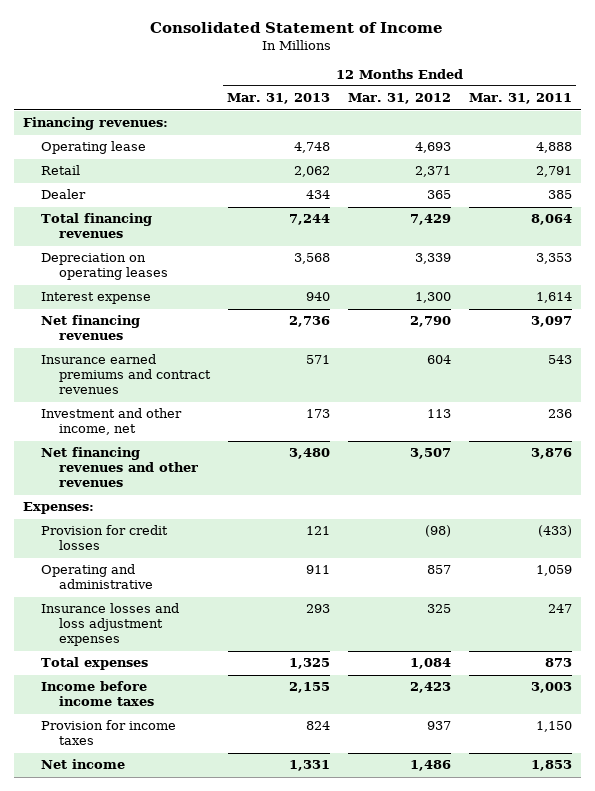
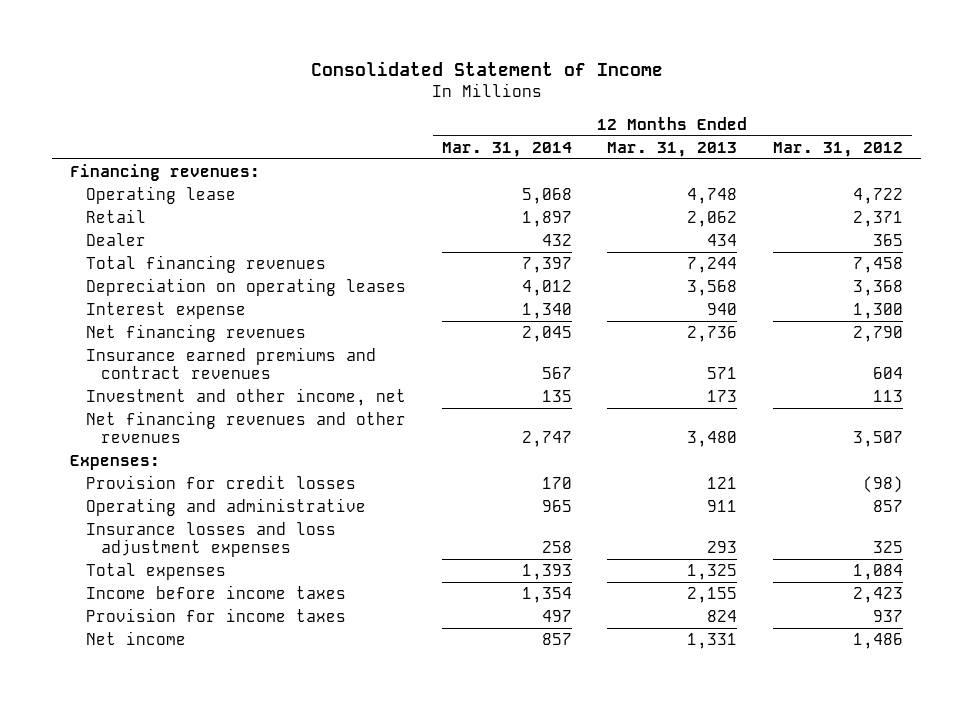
[468,93,572,105] Mar. 31, 2011 -> none
none -> [441,141,572,157] Mar. 31, 2014
[415,142,452,154] 4,693 -> [853,187,904,204] 4,722
[410,214,452,226] 7,429 -> [853,256,904,273] 7,458
[415,253,452,265] 3,339 -> [853,279,904,296] 3,368

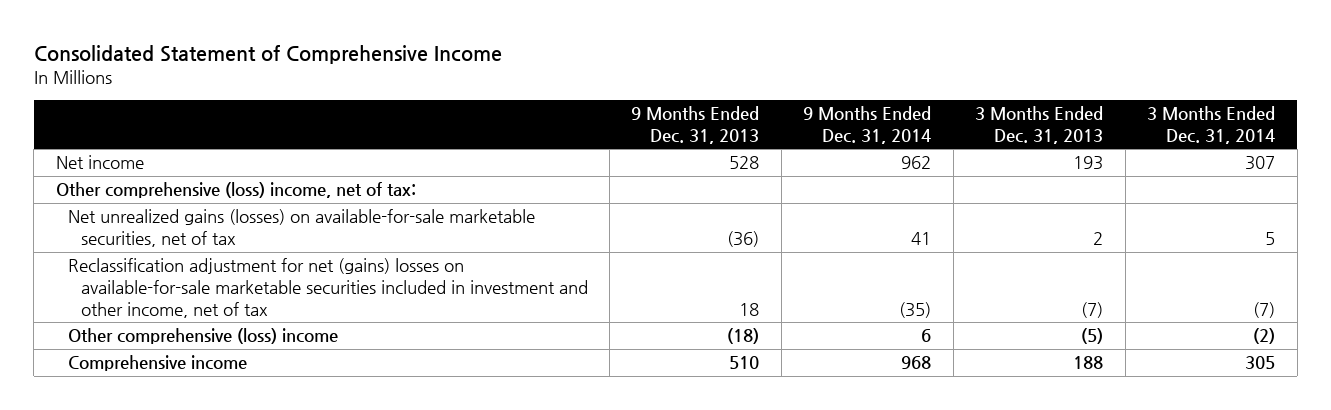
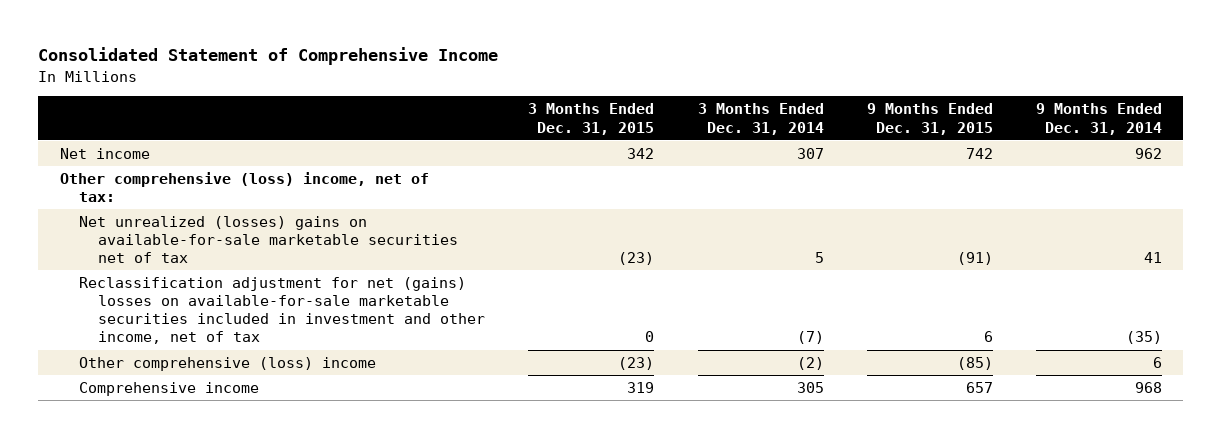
[631,106,760,144] 9 Months Ended Dec. 31, 2013 -> none
[975,106,1104,144] 3 Months Ended Dec. 31, 2013 -> none
none -> [528,103,655,135] 3 Months Ended Dec. 31, 2015
none -> [866,103,993,135] 9 Months Ended Dec. 31, 2015
[68,209,536,248] Net unrealized gains (losses) on available-for-sale marketable securities, net of tax -> [79,216,459,264] Net unrealized (losses) gains on available-for-sale marketable securities net of tax

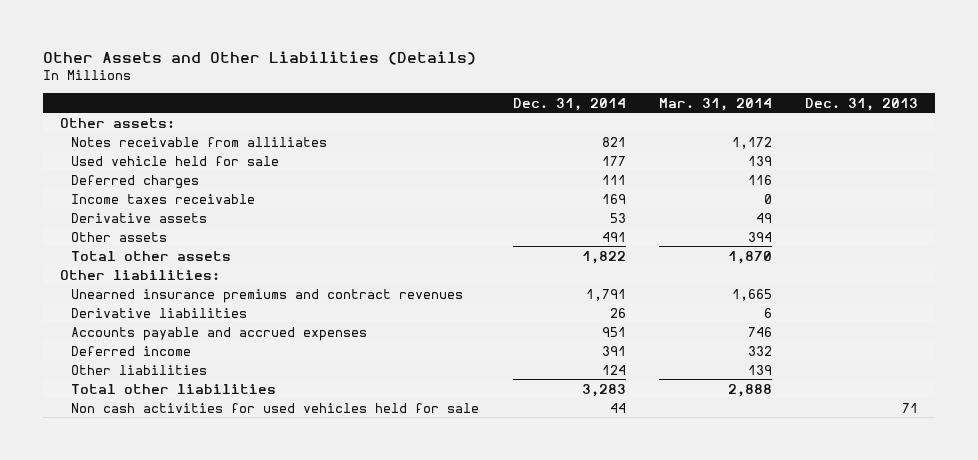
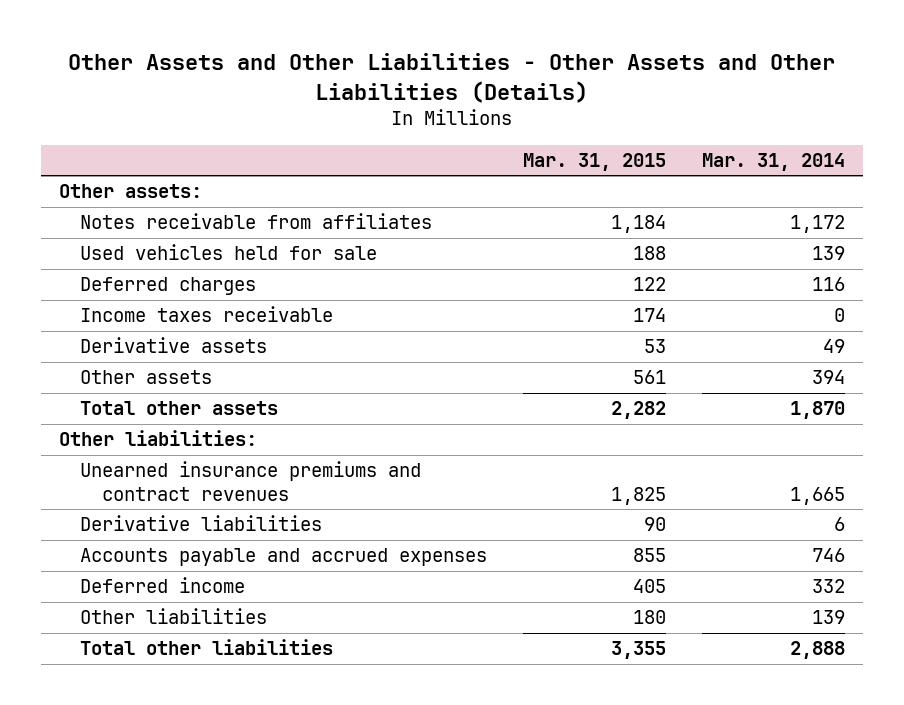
[43,51,477,66] Other Assets and Other Liabilities (Details) -> [67,53,835,103] Other Assets and Other Liabilities - Other Assets and Other Liabilities (Details)
[512,97,626,111] Dec. 31, 2014 -> none
[805,97,919,111] Dec. 31, 2013 -> none
none -> [523,152,667,171] Mar. 31, 2015
[71,136,328,147] Notes receivable from alliliates -> [80,213,433,230] Notes receivable from affiliates
[71,155,280,166] Used vehicle held for sale -> [80,244,378,261] Used vehicles held for sale
[71,402,480,413] Non cash activities for used vehicles held for sale -> none

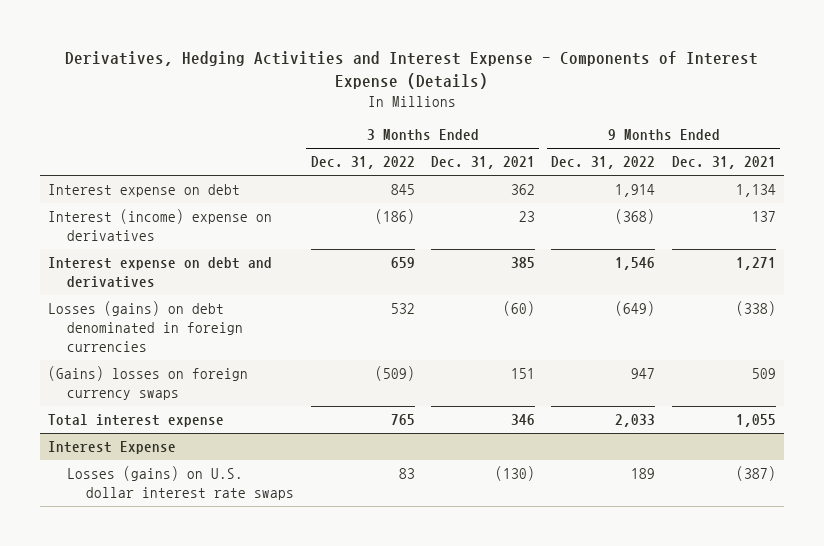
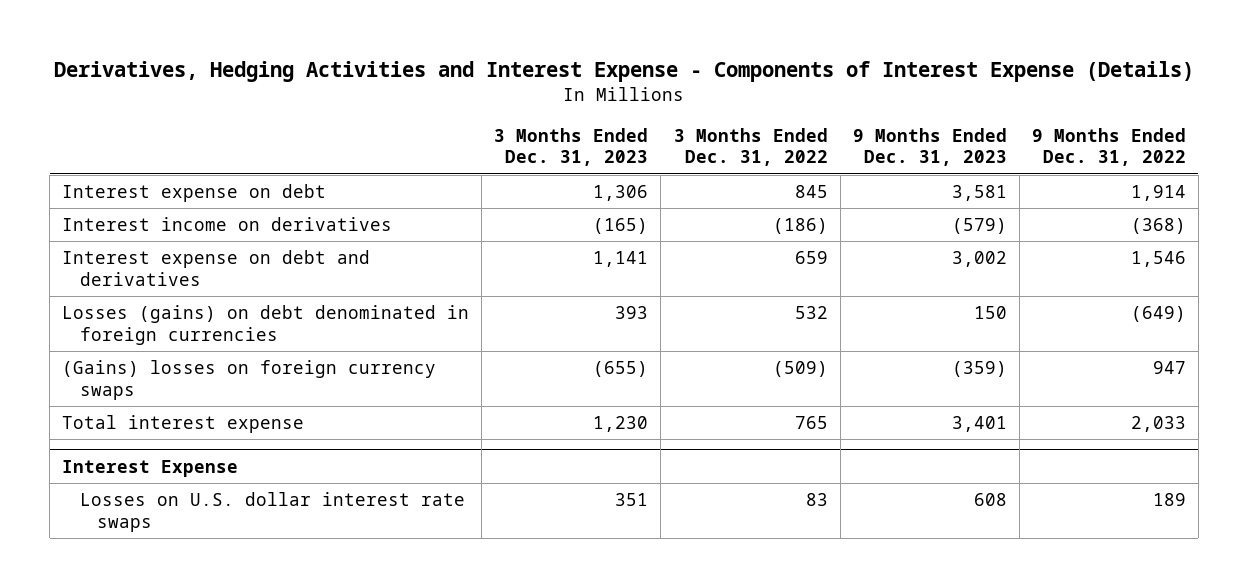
[430,156,535,170] Dec. 31, 2021 -> none
[671,156,776,170] Dec. 31, 2021 -> none
none -> [494,127,649,167] 3 Months Ended Dec. 31, 2023
none -> [852,127,1007,167] 9 Months Ended Dec. 31, 2023
[48,209,273,242] Interest (income) expense on derivatives -> [62,217,393,232] Interest income on derivatives
[67,466,295,501] Losses (gains) on U.S. dollar interest rate swaps -> [79,492,465,533] Losses on U.S. dollar interest rate swaps

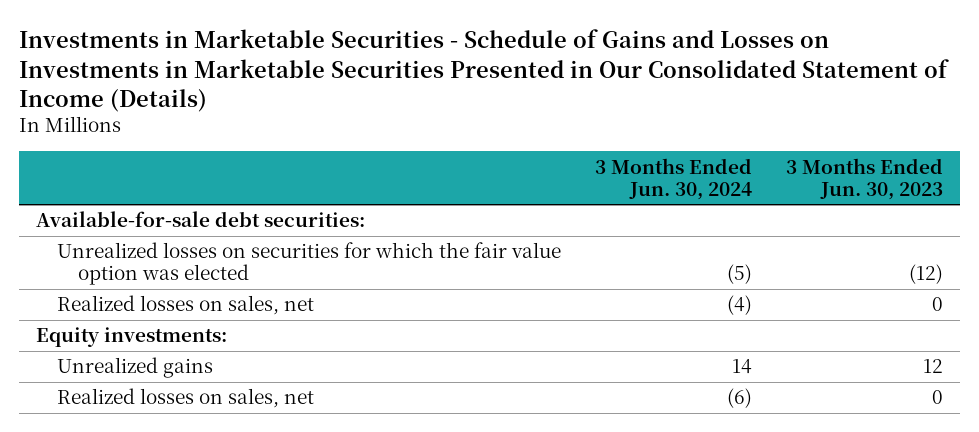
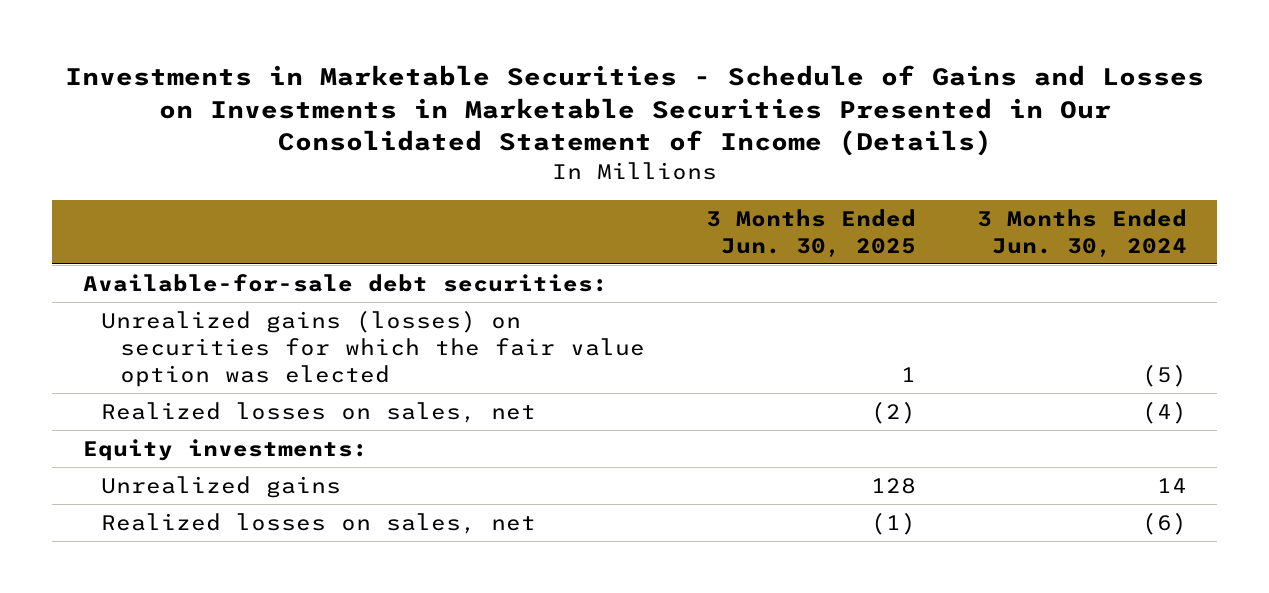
[785,157,943,200] 3 Months Ended Jun. 30, 2023 -> none
none -> [705,208,916,257] 3 Months Ended Jun. 30, 2025
[56,242,561,286] Unrealized losses on securities for which the fair value option was elected -> [101,309,645,388] Unrealized gains (losses) on securities for which the fair value option was elected

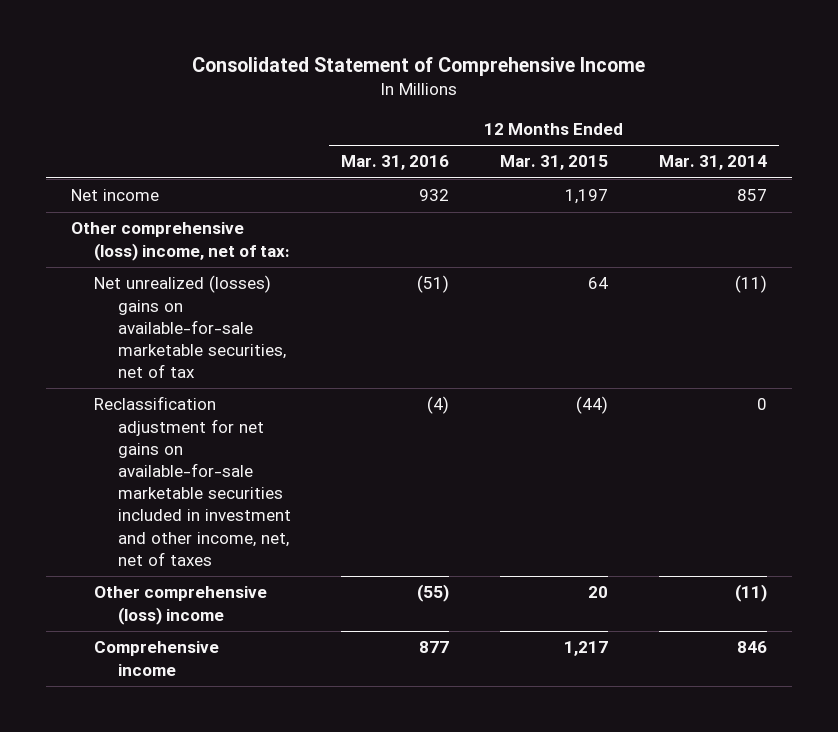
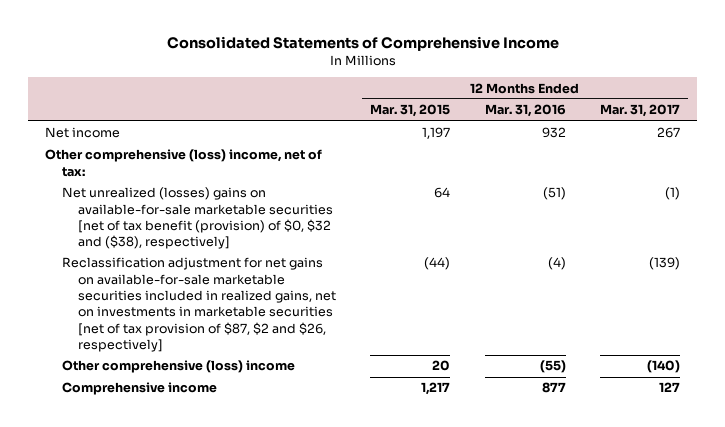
[191,57,645,77] Consolidated Statement of Comprehensive Income -> [166,35,559,51] Consolidated Statements of Comprehensive Income
[658,155,767,171] Mar. 31, 2014 -> none
none -> [599,104,680,118] Mar. 31, 2017
[94,275,286,379] Net unrealized (losses) gains on available-for-sale marketable securities, net of tax -> [61,187,333,250] Net unrealized (losses) gains on available-for-sale marketable securities [net of tax benefit (provision) of $0, $32 and ($38), respectively]
[94,396,291,566] Reclassification adjustment for net gains on available-for-sale marketable securities included in investment and other income, net, net of taxes -> [61,257,336,352] Reclassification adjustment for net gains on available-for-sale marketable securities included in realized gains, net on investments in marketable securities [net of tax provision of $87, $2 and $26, respectively]

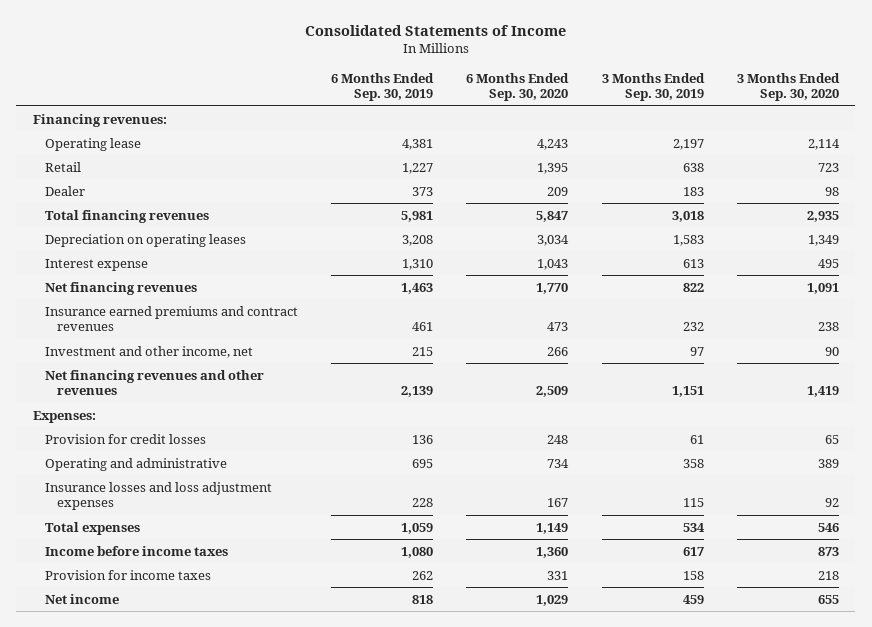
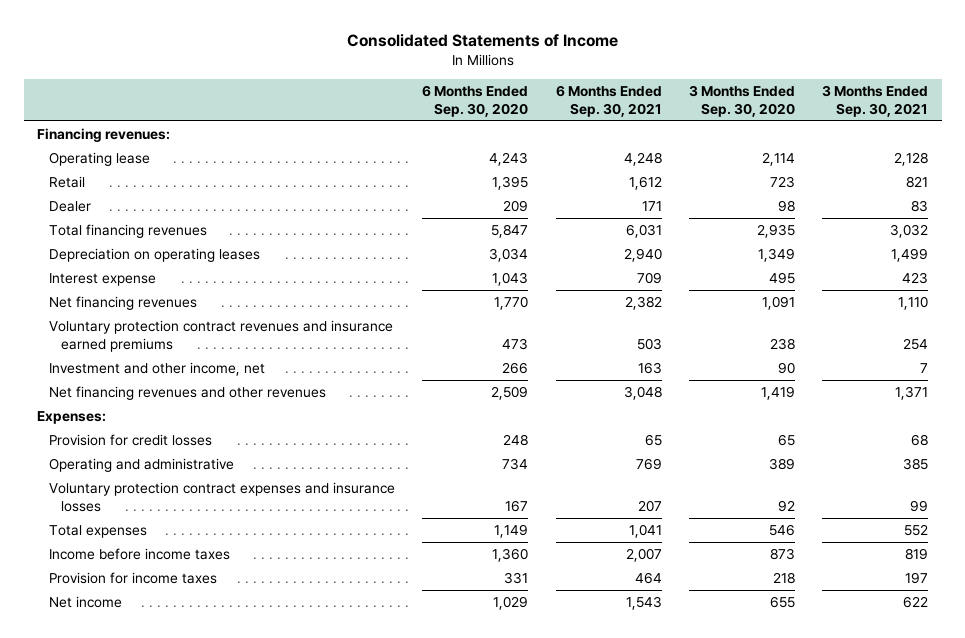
[331,72,435,102] 6 Months Ended Sep. 30, 2019 -> none
[601,72,705,102] 3 Months Ended Sep. 30, 2019 -> none
none -> [555,84,662,117] 6 Months Ended Sep. 30, 2021
none -> [821,84,928,117] 3 Months Ended Sep. 30, 2021
[45,305,299,331] Insurance earned premiums and contract revenues -> [49,319,394,353] Voluntary protection contract revenues and insurance earned premiums
[45,481,273,510] Insurance losses and loss adjustment expenses -> [49,481,396,513] Voluntary protection contract expenses and insurance losses

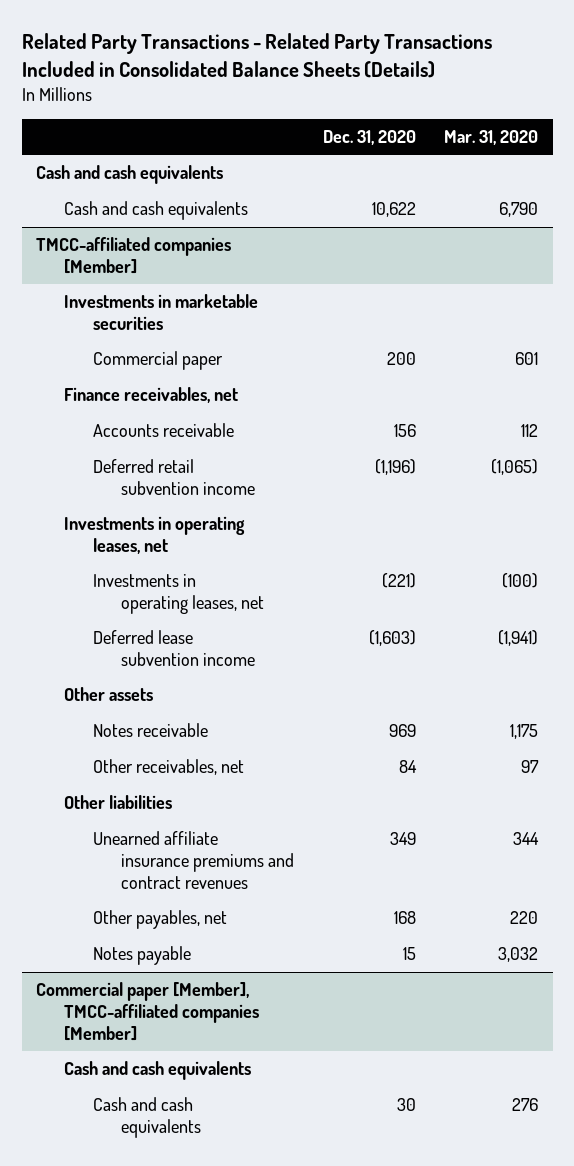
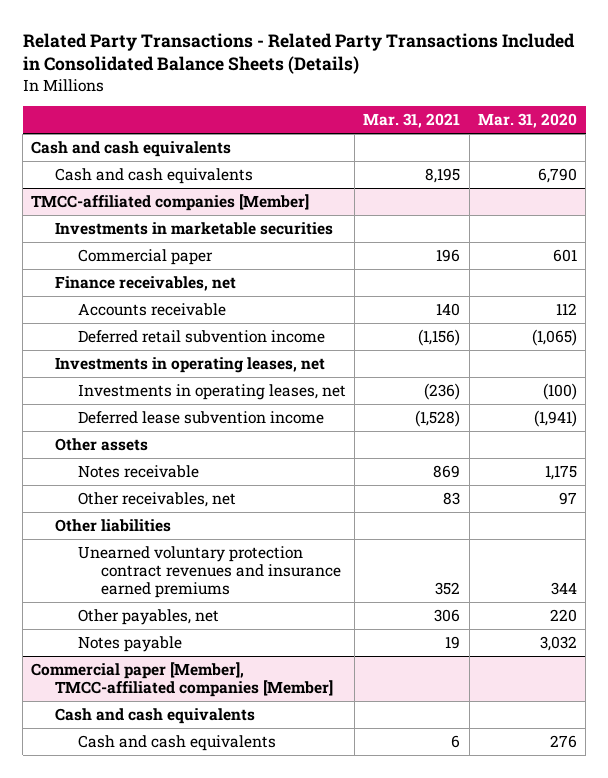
[322,130,416,146] Dec. 31, 2020 -> none
none -> [363,113,461,129] Mar. 31, 2021
[92,831,294,889] Unearned affiliate insurance premiums and contract revenues -> [78,545,342,598] Unearned voluntary protection contract revenues and insurance earned premiums

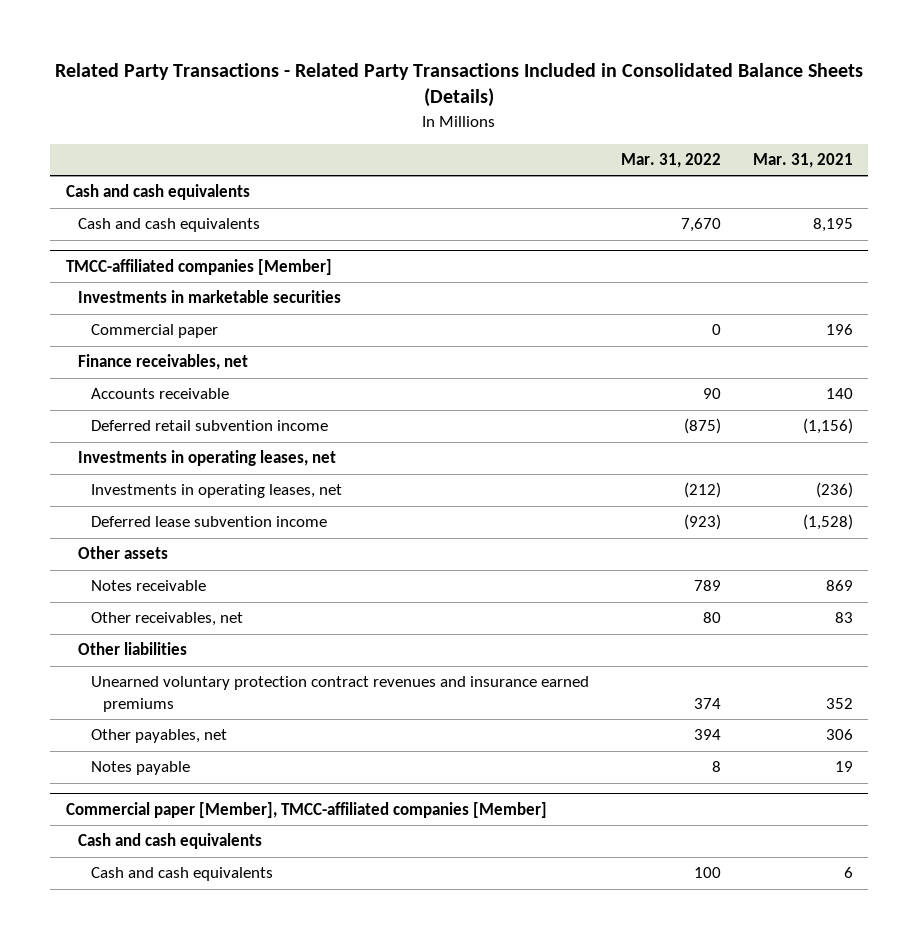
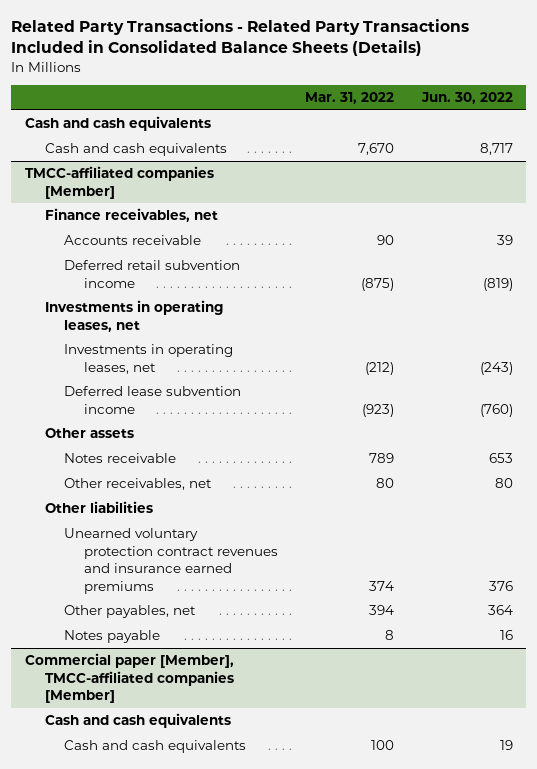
[752,153,853,169] Mar. 31, 2021 -> none
none -> [420,92,513,105] Jun. 30, 2022
[78,290,342,304] Investments in marketable securities -> none
[90,324,218,339] Commercial paper -> none

